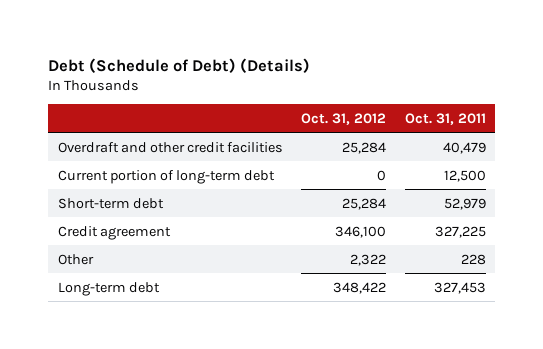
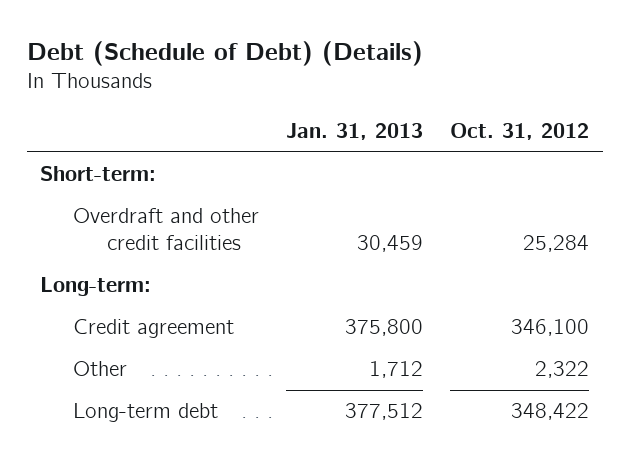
[404,112,486,125] Oct. 31, 2011 -> none
none -> [286,123,424,141] Jan. 31, 2013
none -> [39,166,156,182] Short-term:
[57,169,275,184] Current portion of long-term debt -> none
[57,197,164,209] Short-term debt -> none
none -> [39,277,151,297] Long-term:

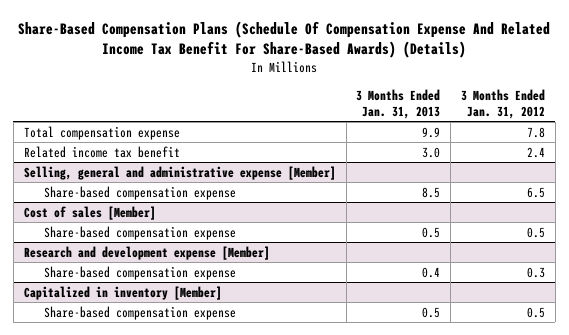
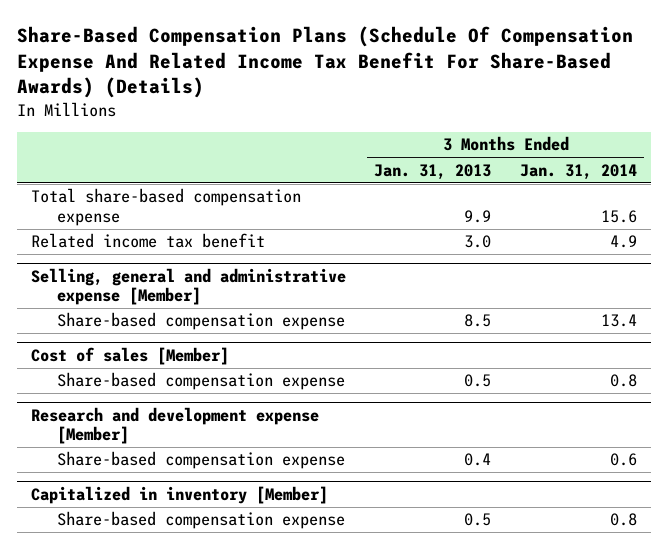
[461,89,546,119] 3 Months Ended Jan. 31, 2012 -> none
none -> [519,163,637,180] Jan. 31, 2014
[23,125,180,140] Total compensation expense -> [30,188,301,226] Total share-based compensation expense

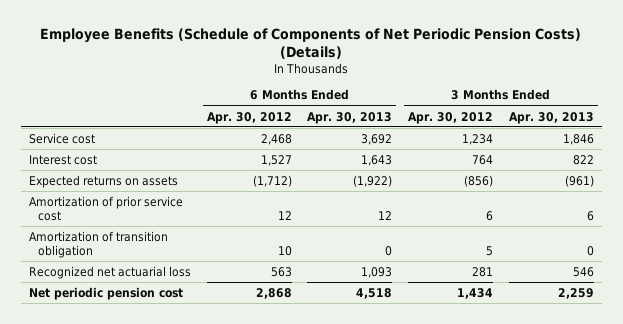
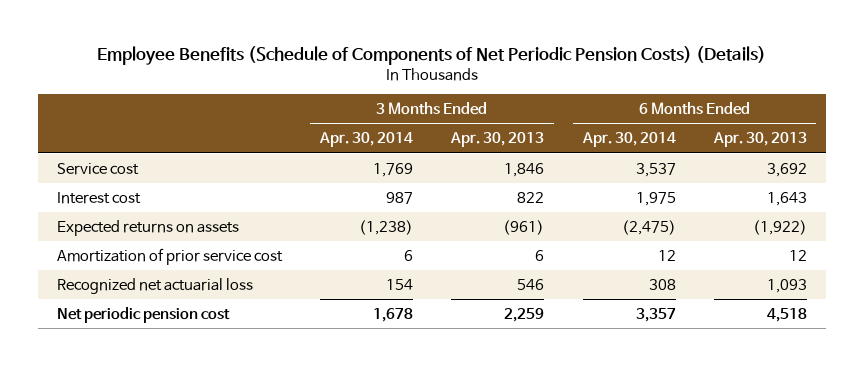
[206,111,292,124] Apr. 30, 2012 -> none
[408,111,494,124] Apr. 30, 2012 -> none
none -> [318,132,413,148] Apr. 30, 2014
none -> [581,132,676,148] Apr. 30, 2014
[29,230,169,258] Amortization of transition obligation -> none

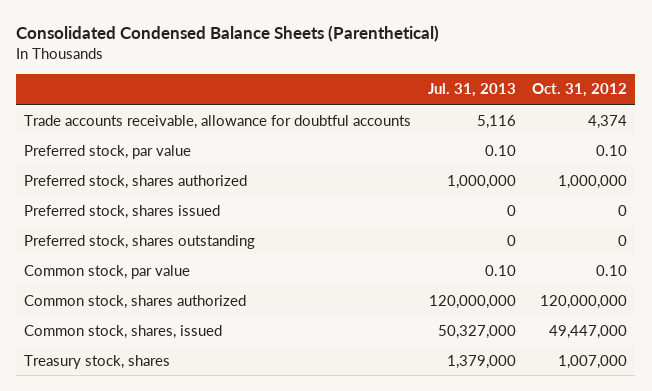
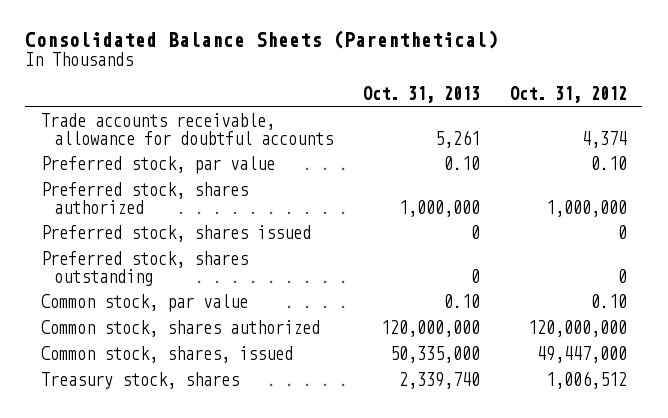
[16,25,440,43] Consolidated Condensed Balance Sheets (Parenthetical) -> [25,30,499,50] Consolidated Balance Sheets (Parenthetical)
[427,83,516,98] Jul. 31, 2013 -> none
none -> [362,86,480,104] Oct. 31, 2013
[558,354,628,369] 1,007,000 -> [545,371,627,390] 1,006,512

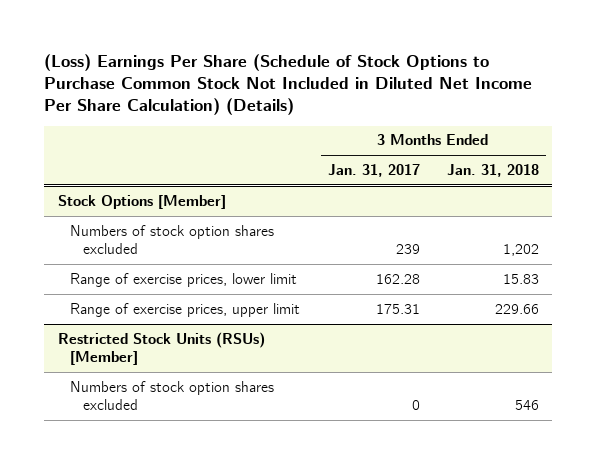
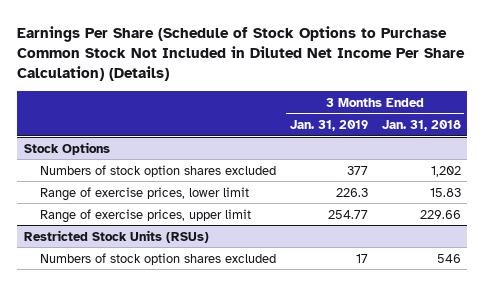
[44,53,533,116] (Loss) Earnings Per Share (Schedule of Stock Options to Purchase Common Stock Not Included in Diluted Net Income Per Share Calculation) (Details) -> [17,25,466,82] Earnings Per Share (Schedule of Stock Options to Purchase Common Stock Not Included in Diluted Net Income Per Share Calculation) (Details)
[327,163,420,177] Jan. 31, 2017 -> none
none -> [289,120,368,132] Jan. 31, 2019
[57,194,226,209] Stock Options [Member] -> [23,141,110,155] Stock Options
[57,331,265,366] Restricted Stock Units (RSUs) [Member] -> [23,229,209,243] Restricted Stock Units (RSUs)

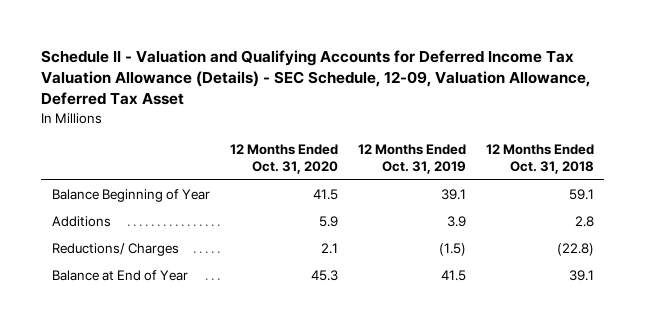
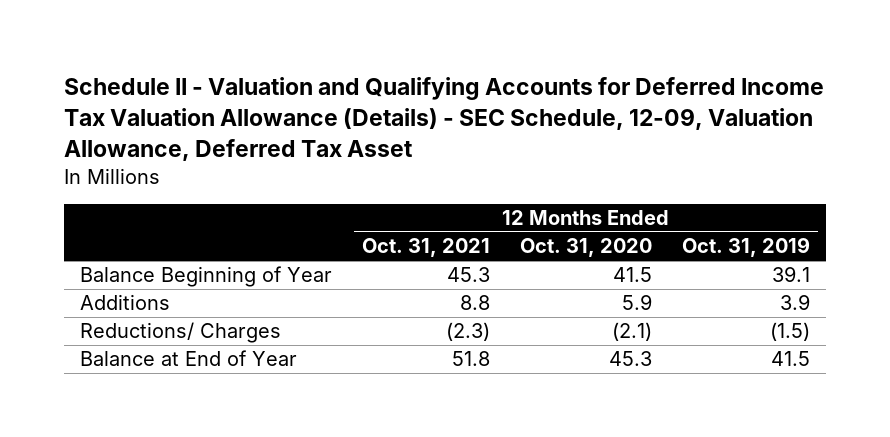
[486,144,595,175] 12 Months Ended Oct. 31, 2018 -> none
none -> [361,238,490,258] Oct. 31, 2021
[320,243,338,255] 2.1 -> [612,322,653,342] (2.1)

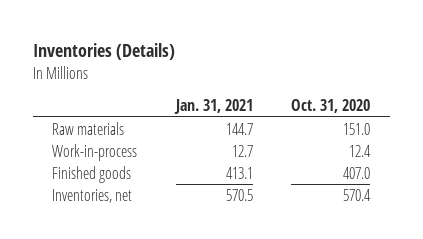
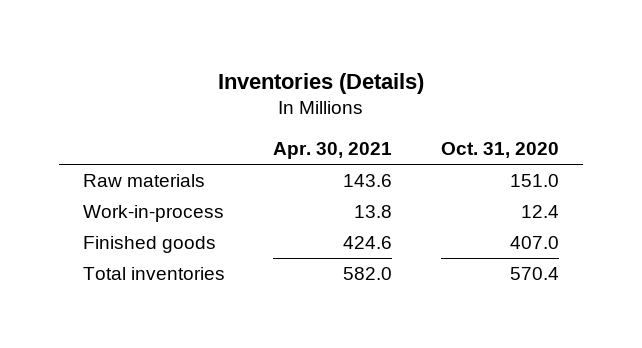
[173,99,253,115] Jan. 31, 2021 -> none
none -> [273,142,393,160] Apr. 30, 2021
[52,188,133,203] Inventories, net -> [83,267,226,281] Total inventories

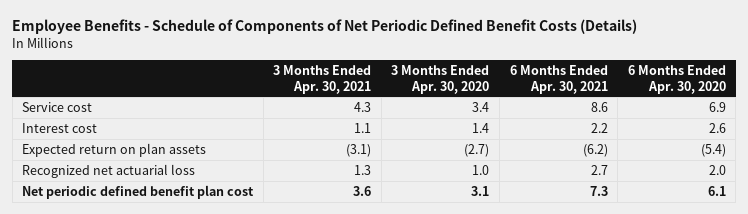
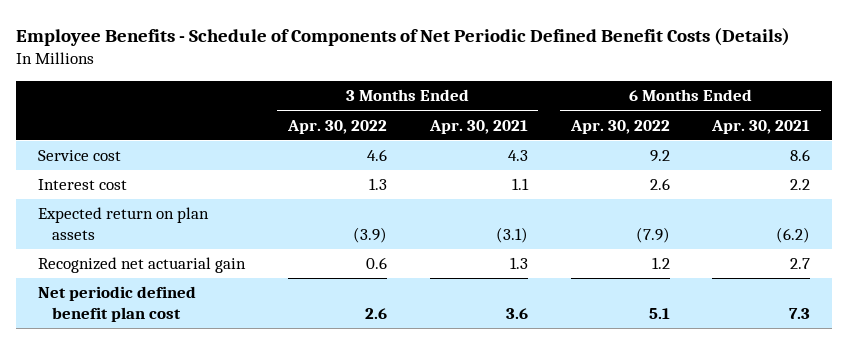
[391,64,490,94] 3 Months Ended Apr. 30, 2020 -> none
[627,64,726,94] 6 Months Ended Apr. 30, 2020 -> none
none -> [286,119,387,134] Apr. 30, 2022
none -> [569,119,670,134] Apr. 30, 2022
[22,163,196,178] Recognized net actuarial loss -> [37,257,246,274] Recognized net actuarial gain

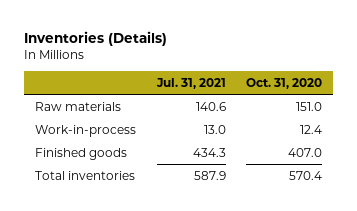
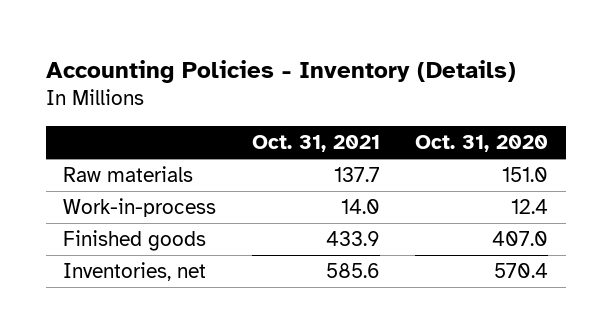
[24,30,168,46] Inventories (Details) -> [45,59,516,83] Accounting Policies - Inventory (Details)
[155,77,226,89] Jul. 31, 2021 -> none
none -> [251,135,380,153] Oct. 31, 2021
[34,170,135,180] Total inventories -> [63,262,207,282] Inventories, net

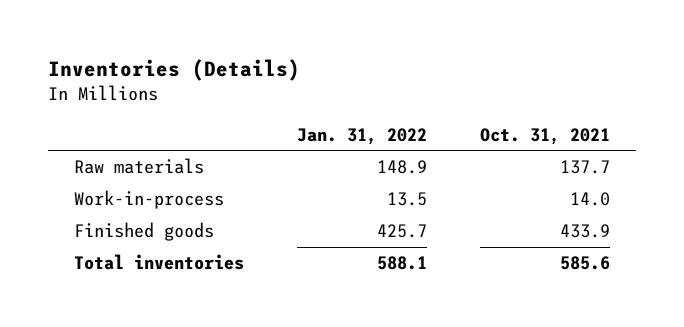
[45,59,516,83] Accounting Policies - Inventory (Details) -> [48,59,301,82] Inventories (Details)
[414,135,548,153] Oct. 31, 2020 -> none
none -> [297,127,428,145] Jan. 31, 2022
[63,262,207,282] Inventories, net -> [74,254,245,271] Total inventories

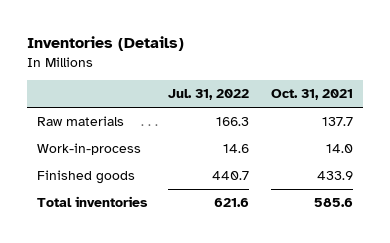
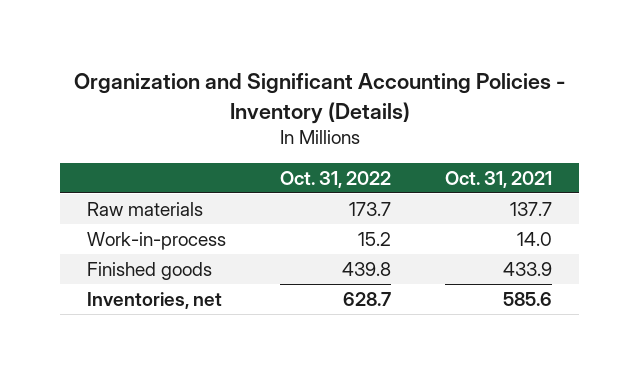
[26,36,184,52] Inventories (Details) -> [73,73,565,124] Organization and Significant Accounting Policies - Inventory (Details)
[168,89,250,101] Jul. 31, 2022 -> none
none -> [280,170,392,188] Oct. 31, 2022
[37,196,149,208] Total inventories -> [86,291,222,309] Inventories, net

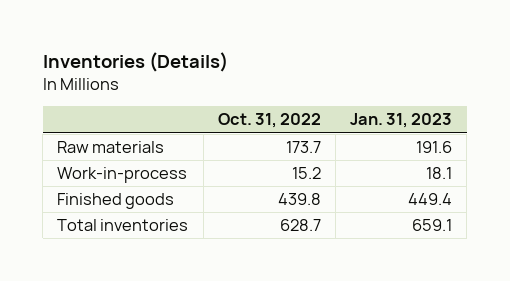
[73,73,565,124] Organization and Significant Accounting Policies - Inventory (Details) -> [42,52,228,73] Inventories (Details)
[445,170,553,188] Oct. 31, 2021 -> none
none -> [350,113,453,129] Jan. 31, 2023
[86,291,222,309] Inventories, net -> [57,219,189,232] Total inventories

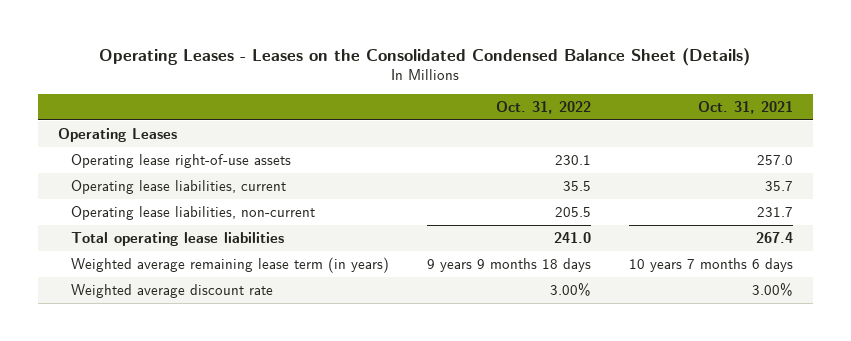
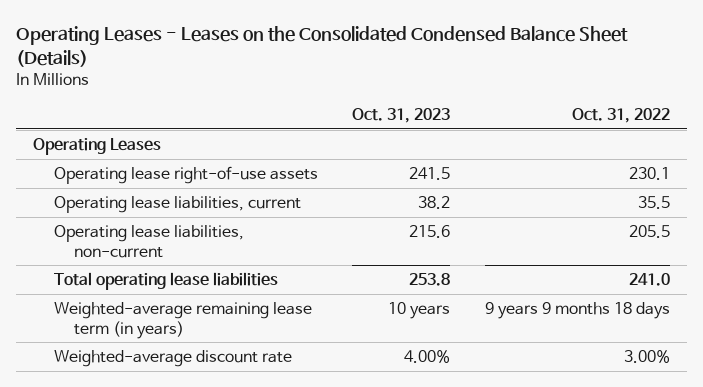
[698,101,794,115] Oct. 31, 2021 -> none
none -> [352,107,451,123] Oct. 31, 2023
[70,256,389,273] Weighted average remaining lease term (in years) -> [53,301,312,339] Weighted-average remaining lease term (in years)
[70,283,273,298] Weighted average discount rate -> [53,349,292,367] Weighted-average discount rate

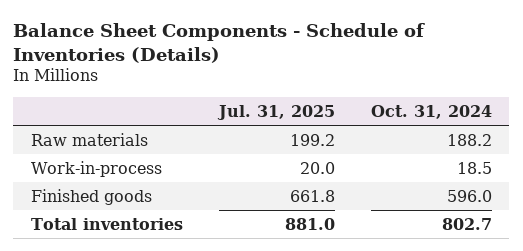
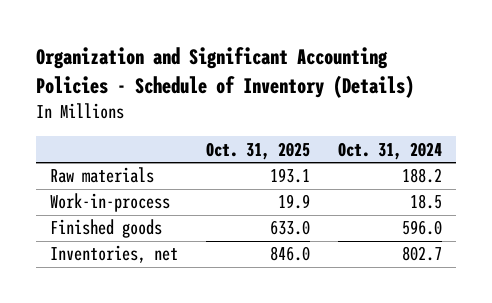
[13,23,426,63] Balance Sheet Components - Schedule of Inventories (Details) -> [35,47,414,98] Organization and Significant Accounting Policies - Schedule of Inventory (Details)
[216,104,335,120] Jul. 31, 2025 -> none
none -> [205,141,310,160] Oct. 31, 2025
[31,217,184,230] Total inventories -> [49,245,178,264] Inventories, net

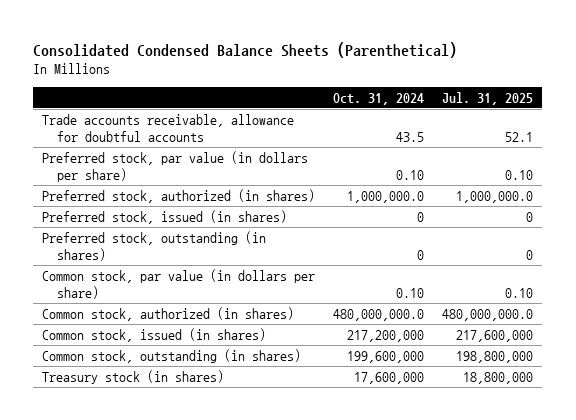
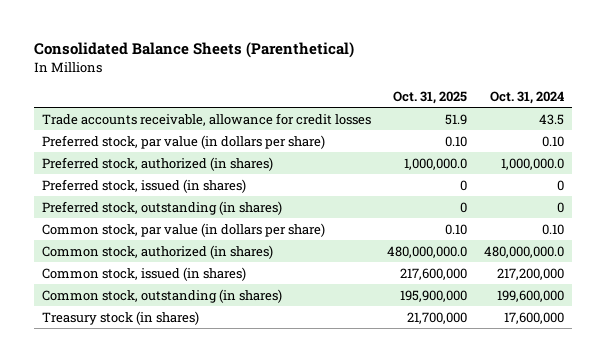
[33,41,458,58] Consolidated Condensed Balance Sheets (Parenthetical) -> [34,42,355,59] Consolidated Balance Sheets (Parenthetical)
[442,91,534,105] Jul. 31, 2025 -> none
none -> [393,90,468,104] Oct. 31, 2025
[42,113,295,142] Trade accounts receivable, allowance for doubtful accounts -> [42,112,372,126] Trade accounts receivable, allowance for credit losses

